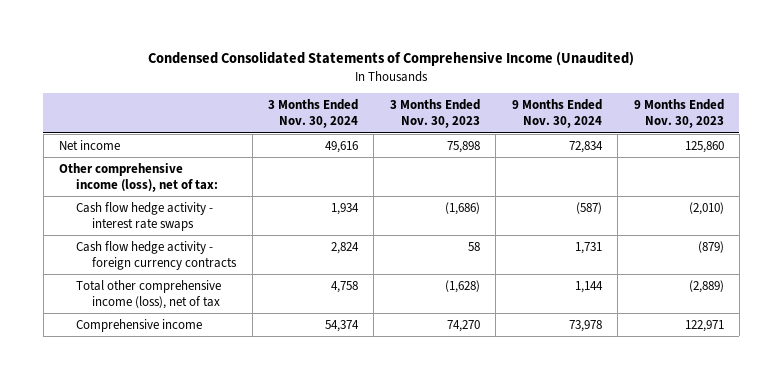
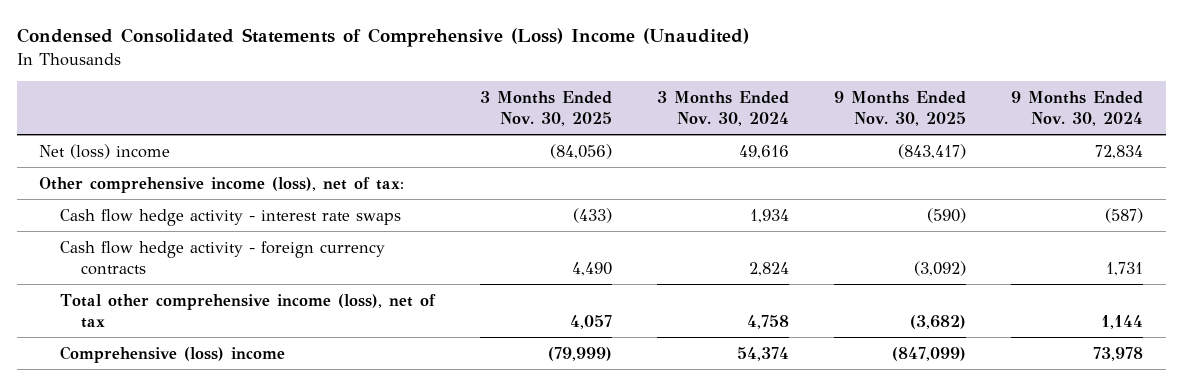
[148,51,635,67] Condensed Consolidated Statements of Comprehensive Income (Unaudited) -> [16,28,749,48] Condensed Consolidated Statements of Comprehensive (Loss) Income (Unaudited)
[389,98,480,129] 3 Months Ended Nov. 30, 2023 -> none
[633,98,724,129] 9 Months Ended Nov. 30, 2023 -> none
none -> [480,91,613,127] 3 Months Ended Nov. 30, 2025
none -> [834,91,967,127] 9 Months Ended Nov. 30, 2025
[59,139,121,150] Net income -> [39,143,171,159] Net (loss) income
[75,318,202,332] Comprehensive income -> [60,345,286,363] Comprehensive (loss) income

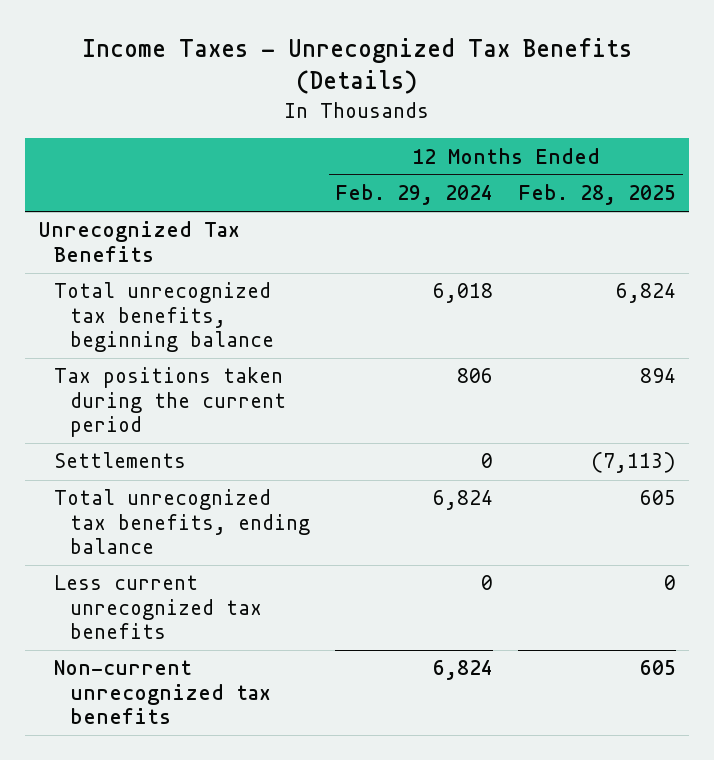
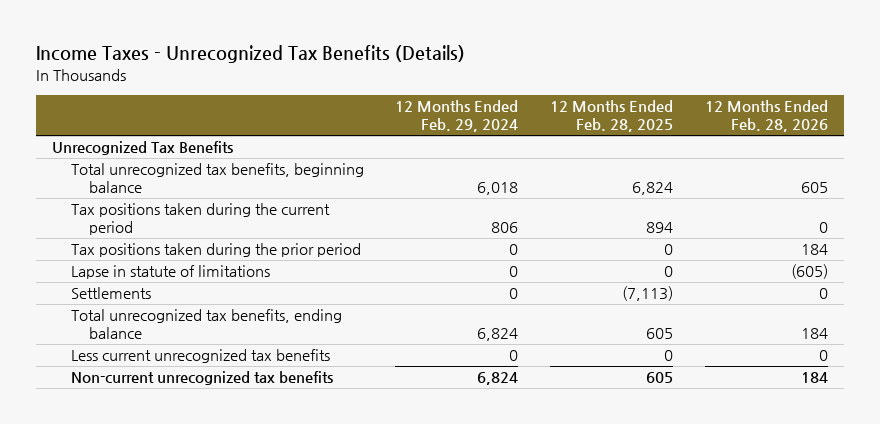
none -> [705,100,829,133] 12 Months Ended Feb. 28, 2026
none -> [70,243,361,258] Tax positions taken during the prior period
none -> [70,265,270,280] Lapse in statute of limitations

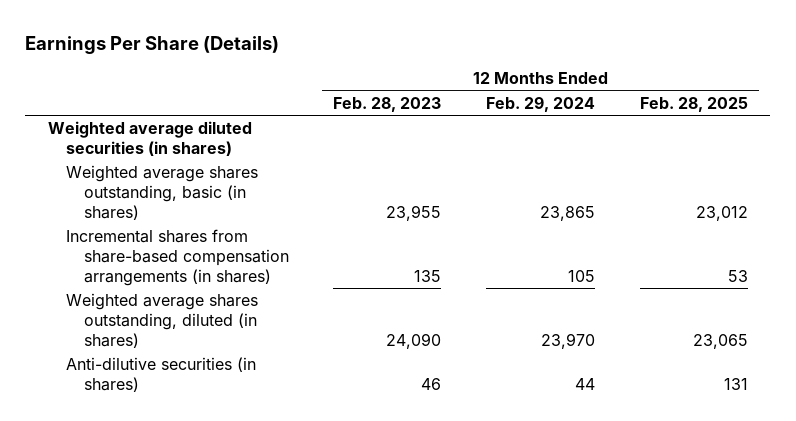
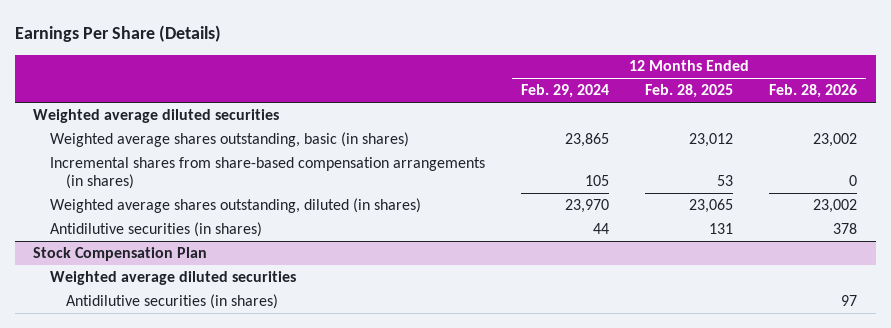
[333,96,442,112] Feb. 28, 2023 -> none
none -> [769,84,858,99] Feb. 28, 2026
[47,121,252,156] Weighted average diluted securities (in shares) -> [33,108,280,123] Weighted average diluted securities
[65,357,256,392] Anti-dilutive securities (in shares) -> [49,221,262,237] Antidilutive securities (in shares)
none -> [33,246,208,261] Stock Compensation Plan
none -> [49,270,296,285] Weighted average diluted securities
none -> [65,293,278,309] Antidilutive securities (in shares)

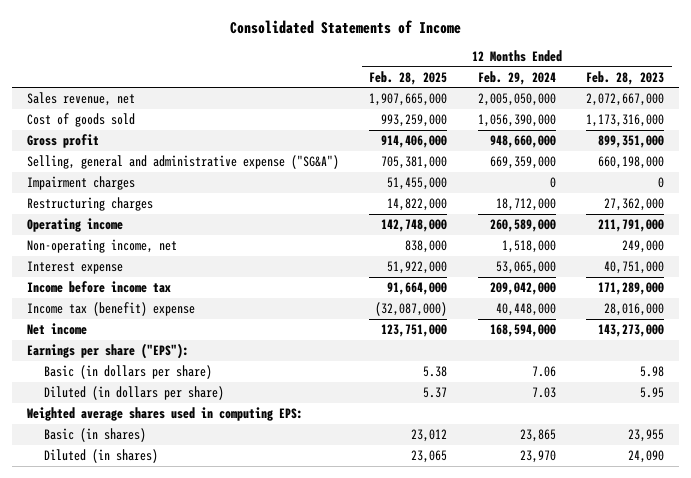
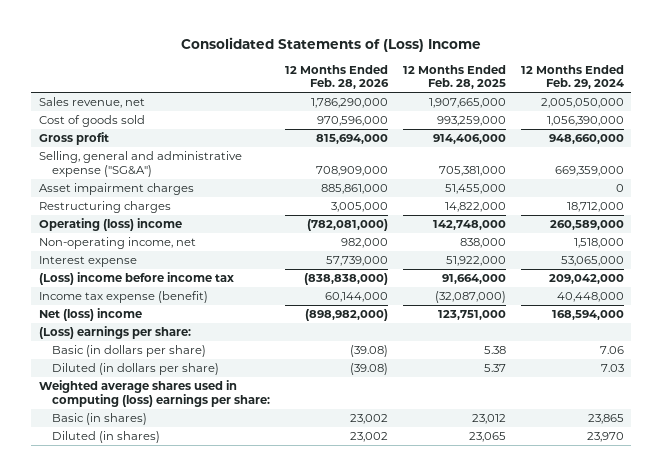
[229,19,461,34] Consolidated Statements of Income -> [181,37,482,53] Consolidated Statements of (Loss) Income
[586,70,665,85] Feb. 28, 2023 -> none
none -> [284,64,389,90] 12 Months Ended Feb. 28, 2026
[27,175,136,190] Impairment charges -> [38,183,194,196] Asset impairment charges
[27,217,124,232] Operating income -> [38,218,182,232] Operating (loss) income
[27,280,172,293] Income before income tax -> [38,272,234,286] (Loss) income before income tax
[27,301,196,316] Income tax (benefit) expense -> [38,291,208,304] Income tax expense (benefit)
[27,322,88,335] Net income -> [38,308,142,322] Net (loss) income
[27,342,190,359] Earnings per share ("EPS"): -> [38,326,191,340] (Loss) earnings per share:
[27,406,304,421] Weighted average shares used in computing EPS: -> [38,380,270,407] Weighted average shares used in computing (loss) earnings per share:

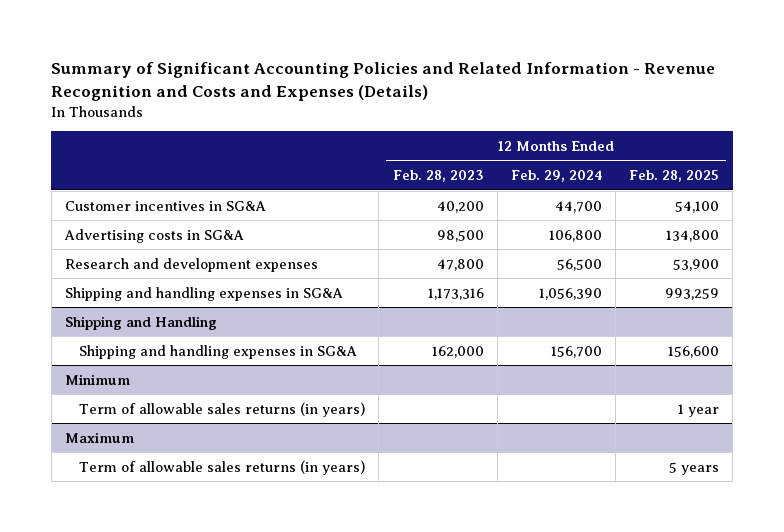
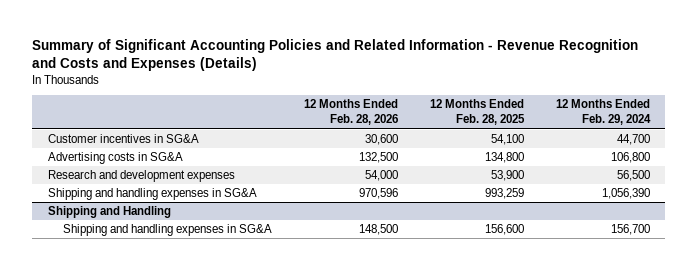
[392,170,484,183] Feb. 28, 2023 -> none
none -> [304,99,399,126] 12 Months Ended Feb. 28, 2026
[64,373,130,385] Minimum -> none
[79,401,366,417] Term of allowable sales returns (in years) -> none
[64,431,134,443] Maximum -> none
[79,459,366,475] Term of allowable sales returns (in years) -> none

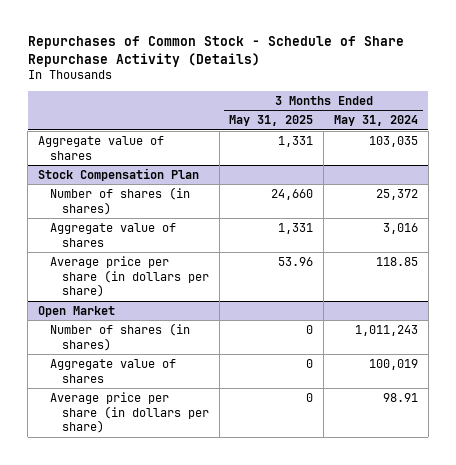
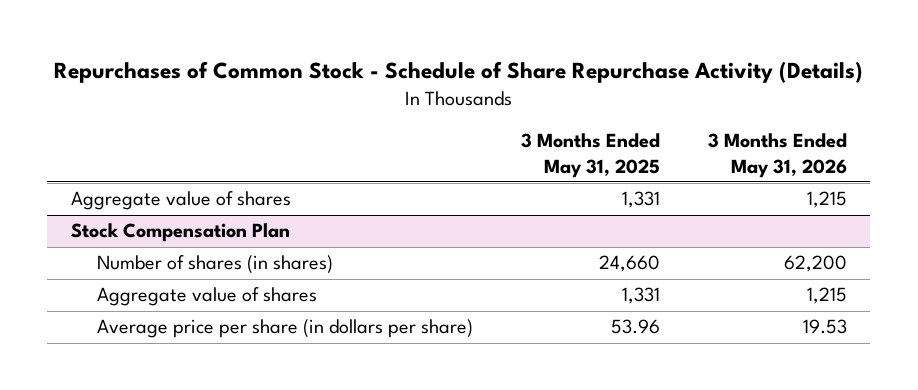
[333,115,418,127] May 31, 2024 -> none
none -> [707,133,847,178] 3 Months Ended May 31, 2026
[38,305,116,317] Open Market -> none
[50,322,191,351] Number of shares (in shares) -> none
[50,358,177,383] Aggregate value of shares -> none
[50,391,210,434] Average price per share (in dollars per share) -> none

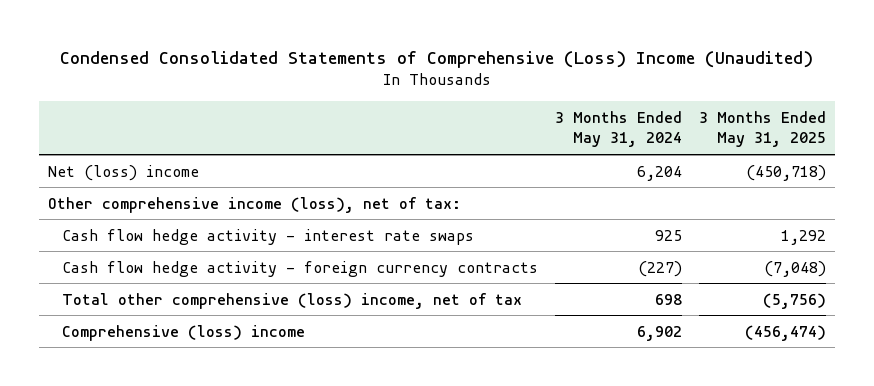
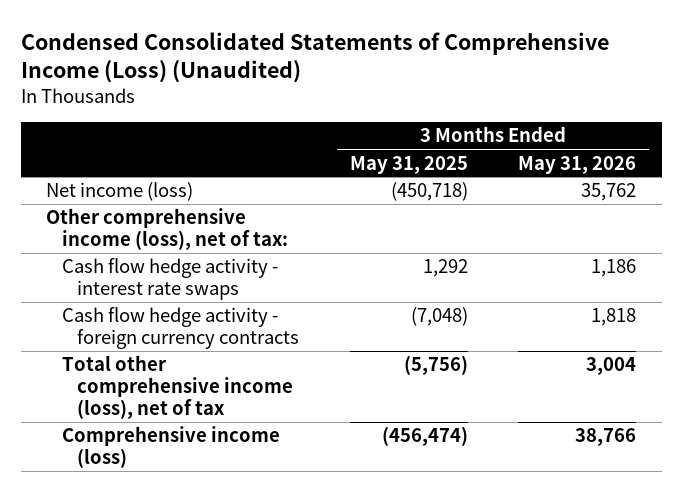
[59,50,813,68] Condensed Consolidated Statements of Comprehensive (Loss) Income (Unaudited) -> [20,31,609,84] Condensed Consolidated Statements of Comprehensive Income (Loss) (Unaudited)
[554,110,682,148] 3 Months Ended May 31, 2024 -> none
none -> [518,155,637,174] May 31, 2026
[47,164,199,181] Net (loss) income -> [45,182,193,202] Net income (loss)
[61,292,522,309] Total other comprehensive (loss) income, net of tax -> [61,355,294,420] Total other comprehensive income (loss), net of tax
[61,324,305,341] Comprehensive (loss) income -> [61,426,280,469] Comprehensive income (loss)

